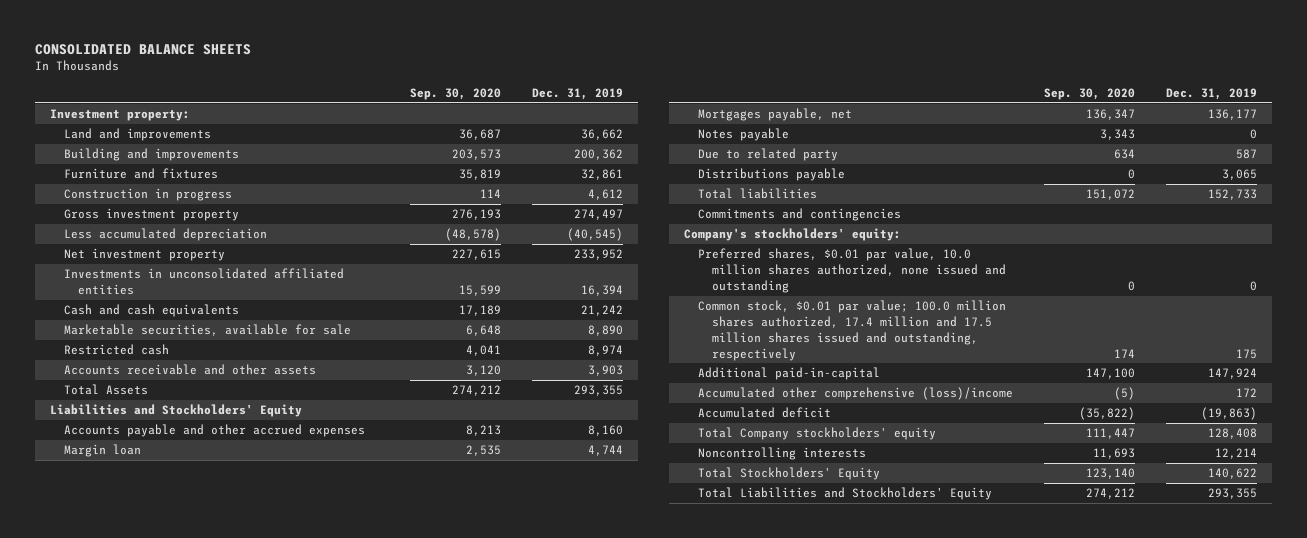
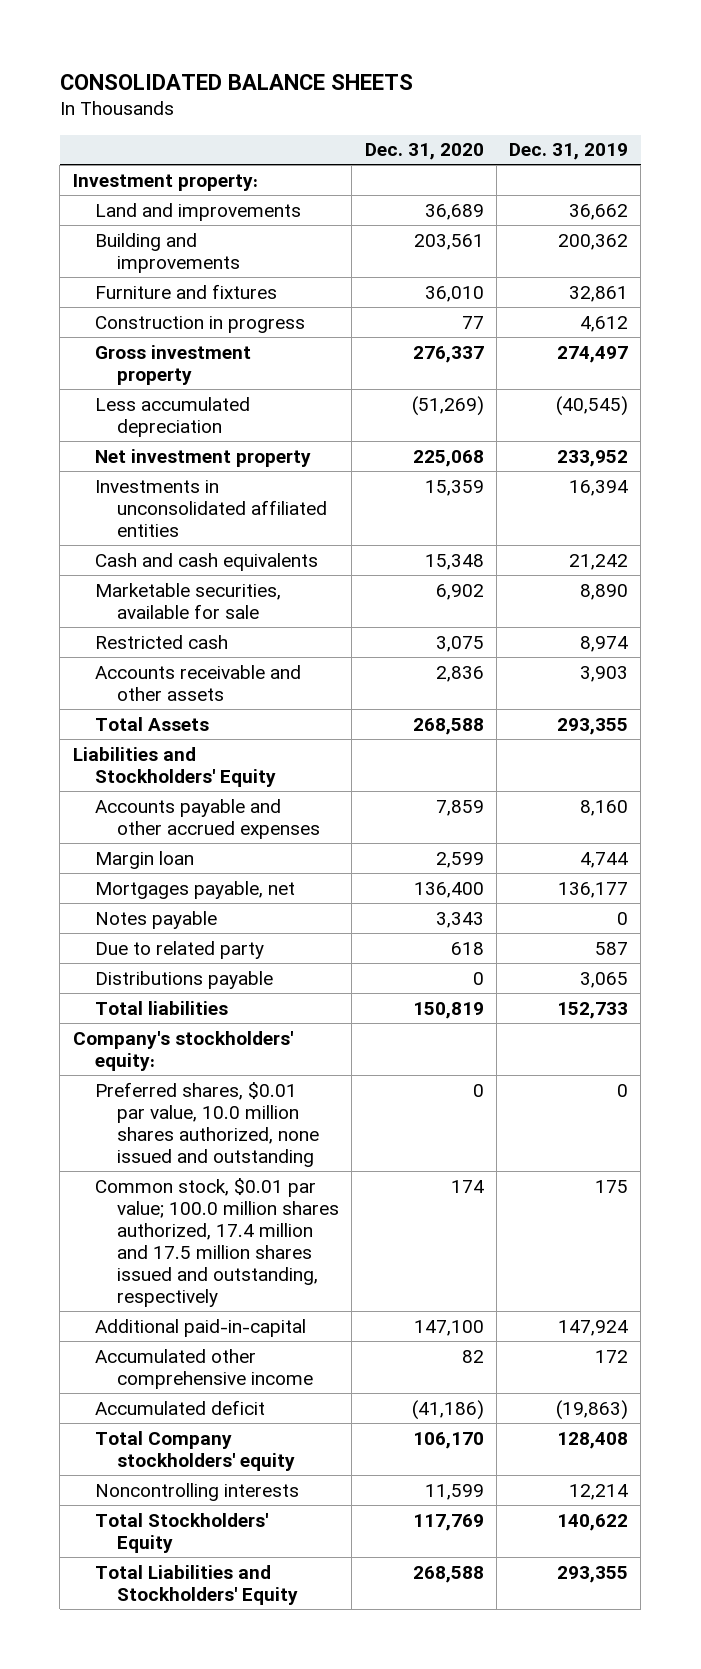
[409,87,501,100] Sep. 30, 2020 -> none
none -> [364,143,484,161] Dec. 31, 2020
[697,208,901,222] Commitments and contingencies -> none
[697,387,1013,401] Accumulated other comprehensive (loss)/income -> [94,1348,314,1389] Accumulated other comprehensive income

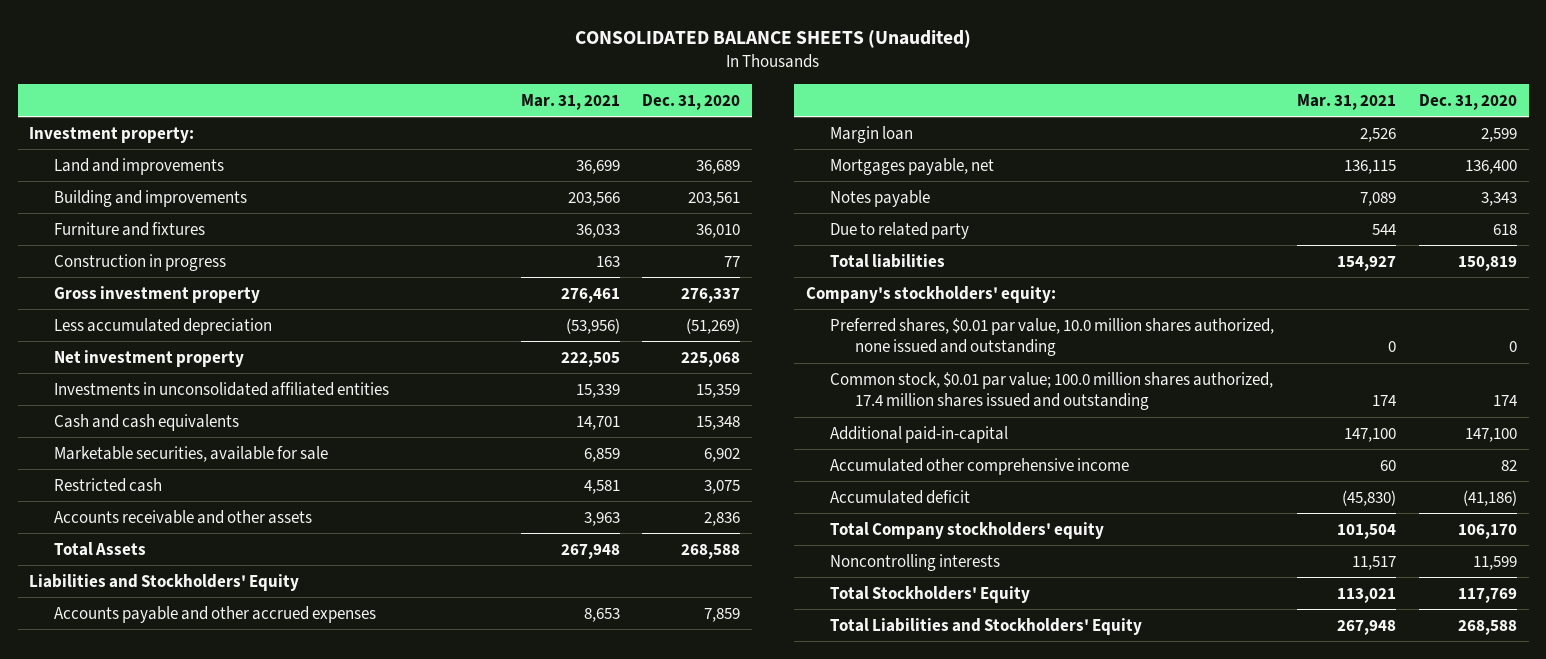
[59,73,413,90] CONSOLIDATED BALANCE SHEETS -> [575,30,972,49] CONSOLIDATED BALANCE SHEETS (Unaudited)
[509,143,629,161] Dec. 31, 2019 -> none
none -> [520,93,620,110] Mar. 31, 2021
[94,970,273,989] Distributions payable -> none
[94,1177,340,1308] Common stock, $0.01 par value; 100.0 million shares authorized, 17.4 million and 17.5 million shares issued and outstanding, respectively -> [830,371,1274,411] Common stock, $0.01 par value; 100.0 million shares authorized, 17.4 million shares issued and outstanding

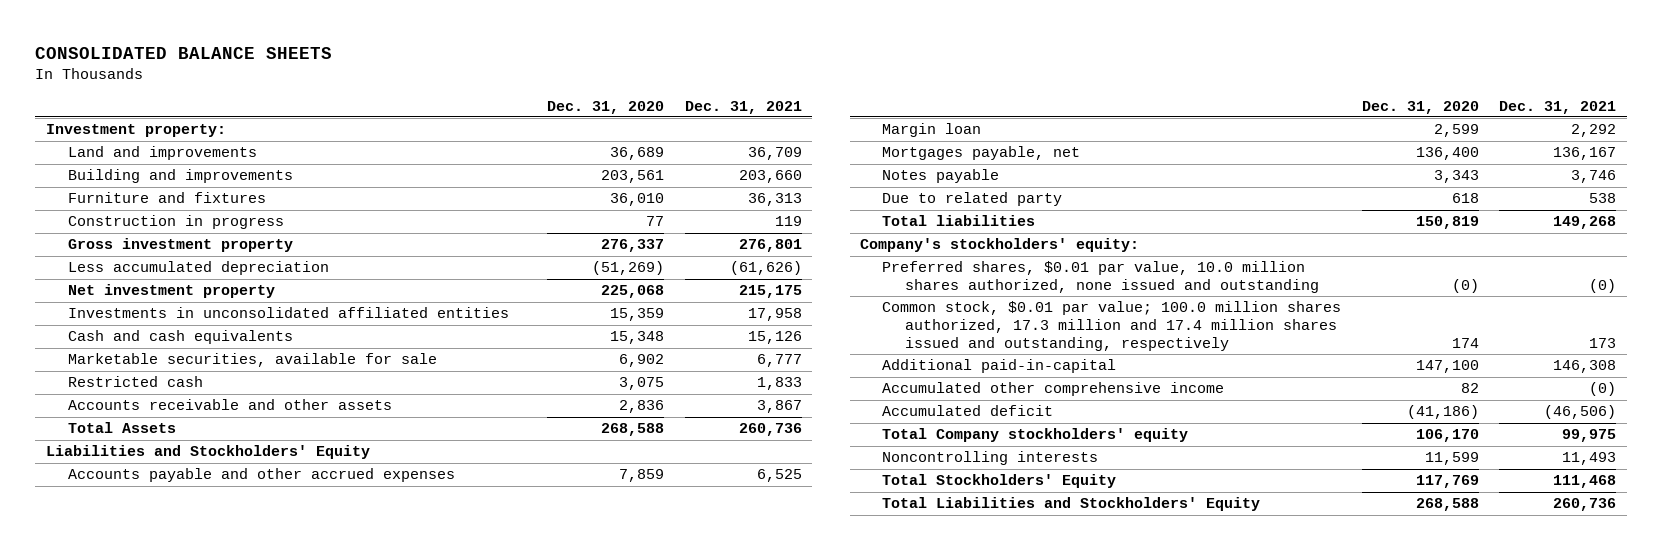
[575,30,972,49] CONSOLIDATED BALANCE SHEETS (Unaudited) -> [35,46,333,59] CONSOLIDATED BALANCE SHEETS
[520,93,620,110] Mar. 31, 2021 -> none
none -> [684,100,802,114] Dec. 31, 2021
[1509,341,1518,353] 0 -> [1451,279,1479,294] (0)
[830,371,1274,411] Common stock, $0.01 par value; 100.0 million shares authorized, 17.4 million shares issued and outstanding -> [882,301,1342,351] Common stock, $0.01 par value; 100.0 million shares authorized, 17.3 million and 17.4 million shares issued and outstanding, respectively

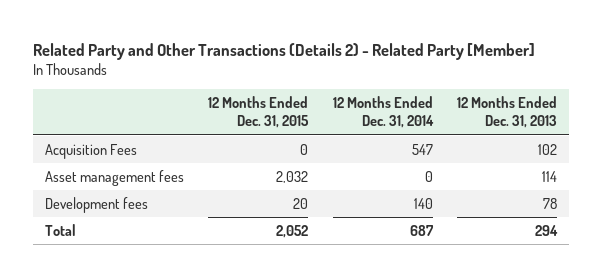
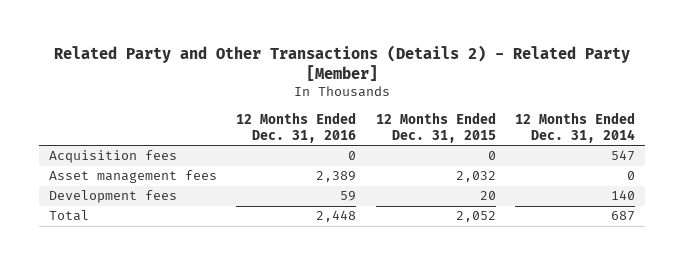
[456,96,557,129] 12 Months Ended Dec. 31, 2013 -> none
none -> [236,111,357,144] 12 Months Ended Dec. 31, 2016
[45,143,138,159] Acquisition Fees -> [49,150,178,164] Acquisition fees

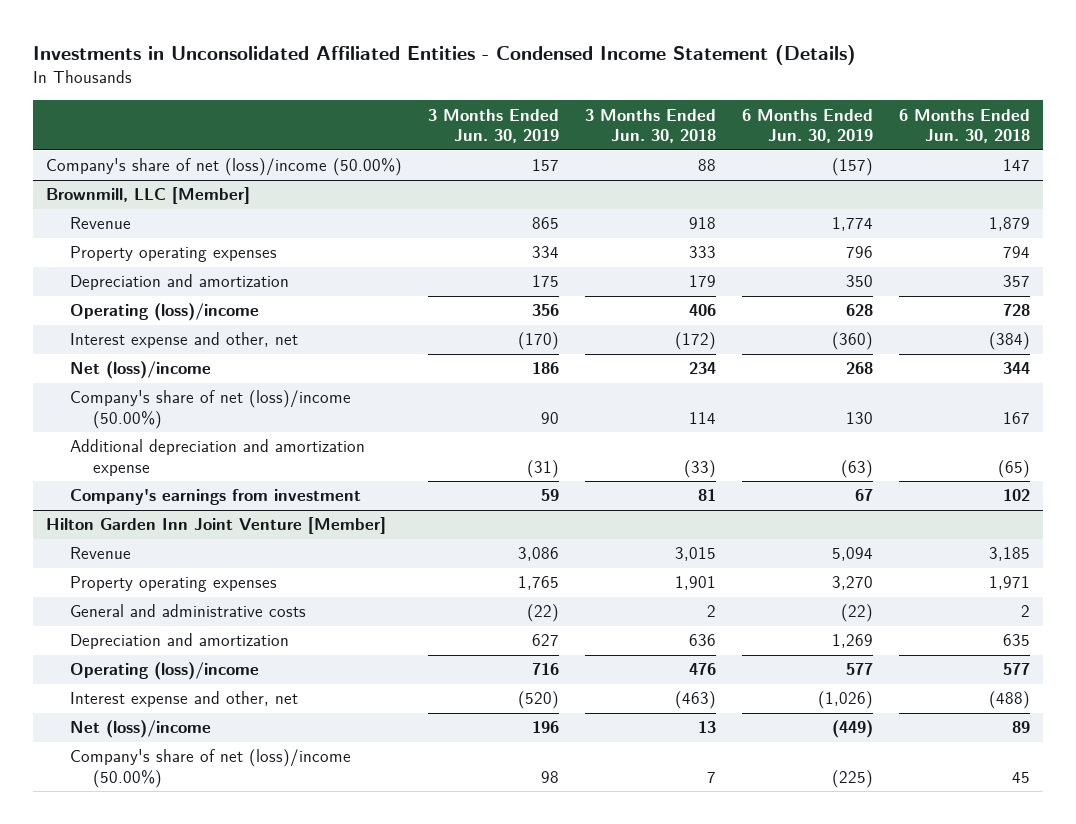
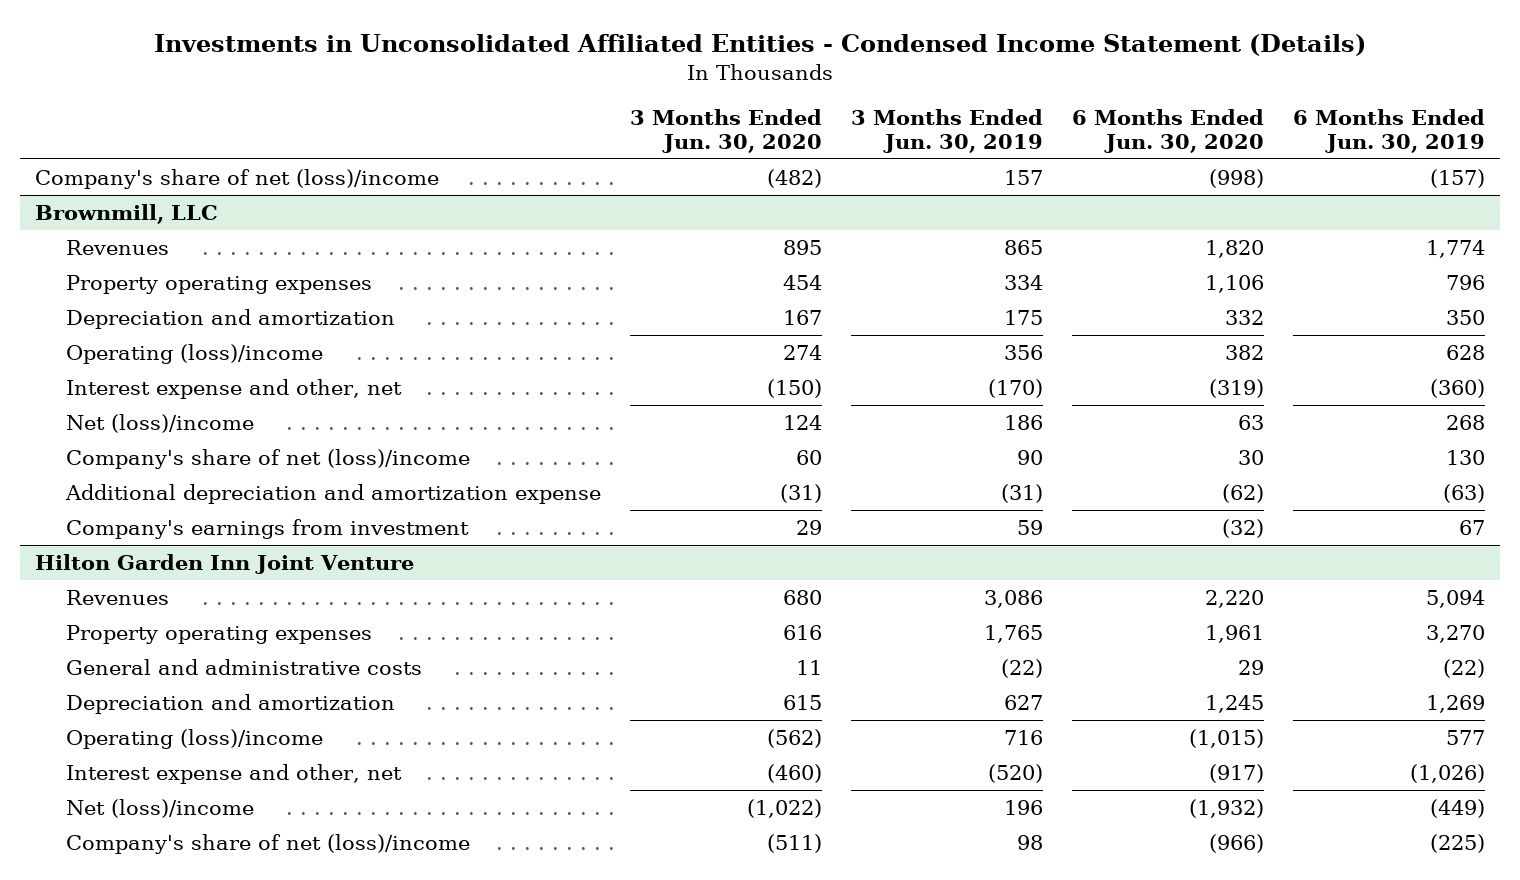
[584,108,716,144] 3 Months Ended Jun. 30, 2018 -> none
[898,108,1030,144] 6 Months Ended Jun. 30, 2018 -> none
none -> [629,108,822,153] 3 Months Ended Jun. 30, 2020
none -> [1071,108,1264,153] 6 Months Ended Jun. 30, 2020
[46,158,403,177] Company's share of net (loss)/income (50.00%) -> [34,168,439,189] Company's share of net (loss)/income
[46,187,251,205] Brownmill, LLC [Member] -> [34,203,218,224] Brownmill, LLC
[69,217,131,230] Revenue -> [65,239,169,255] Revenues
[69,390,351,430] Company's share of net (loss)/income (50.00%) -> [65,448,470,469] Company's share of net (loss)/income
[46,517,387,535] Hilton Garden Inn Joint Venture [Member] -> [34,553,414,574] Hilton Garden Inn Joint Venture
[69,547,131,560] Revenue -> [65,589,169,605] Revenues
[69,749,351,789] Company's share of net (loss)/income (50.00%) -> [65,833,470,854] Company's share of net (loss)/income

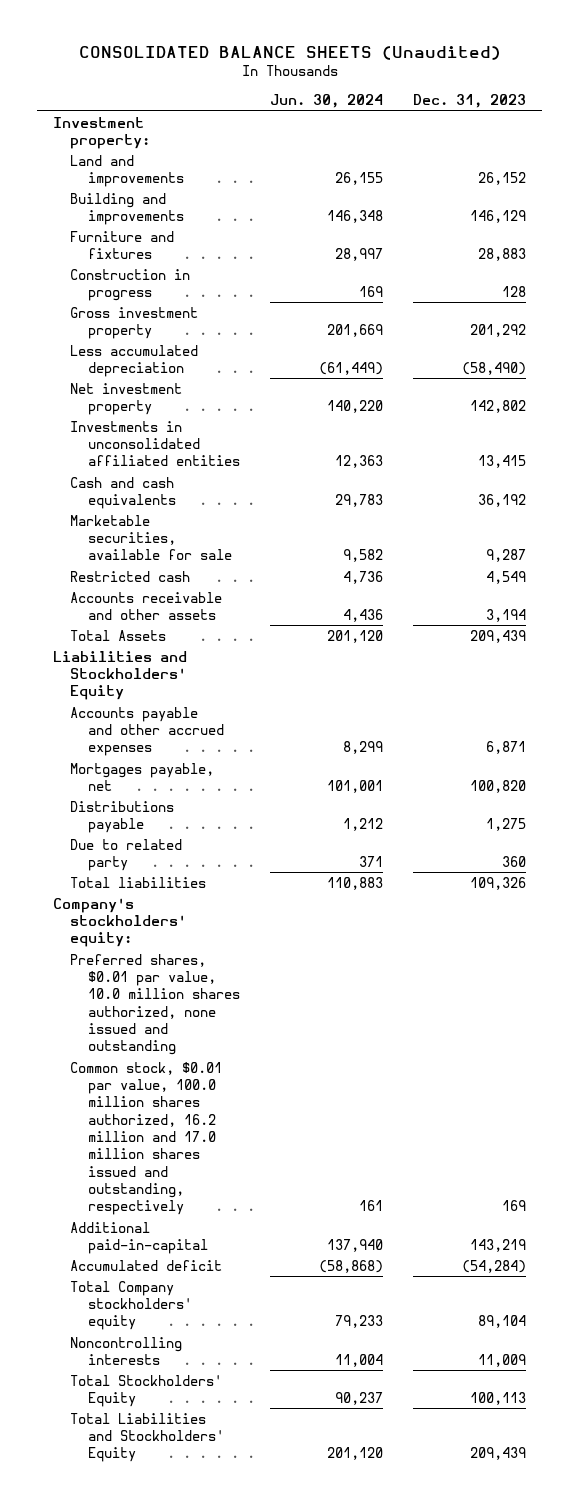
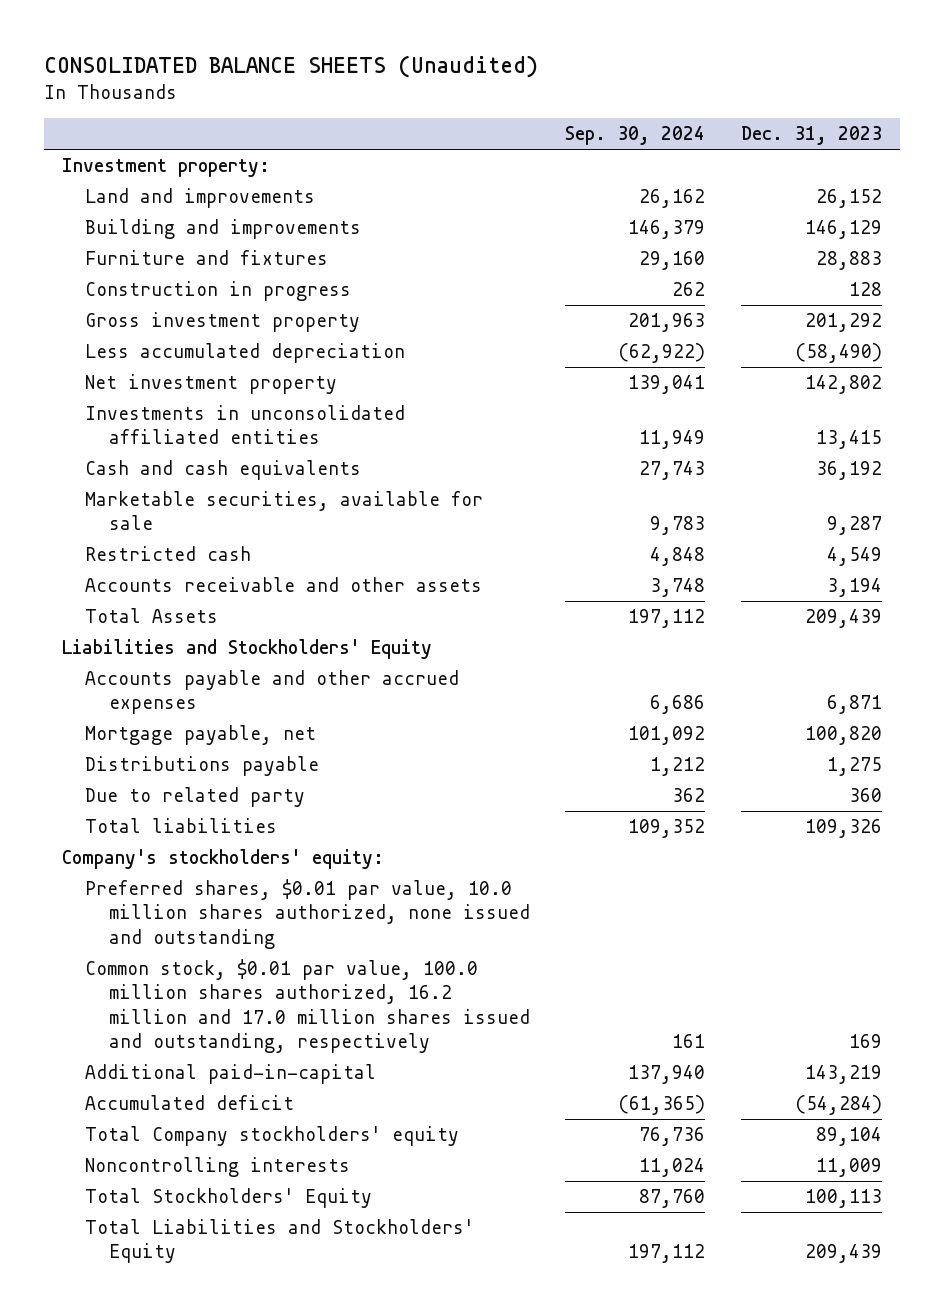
[270,94,384,109] Jun. 30, 2024 -> none
none -> [565,126,706,146] Sep. 30, 2024
[70,762,215,791] Mortgages payable, net -> [85,725,317,746] Mortgage payable, net

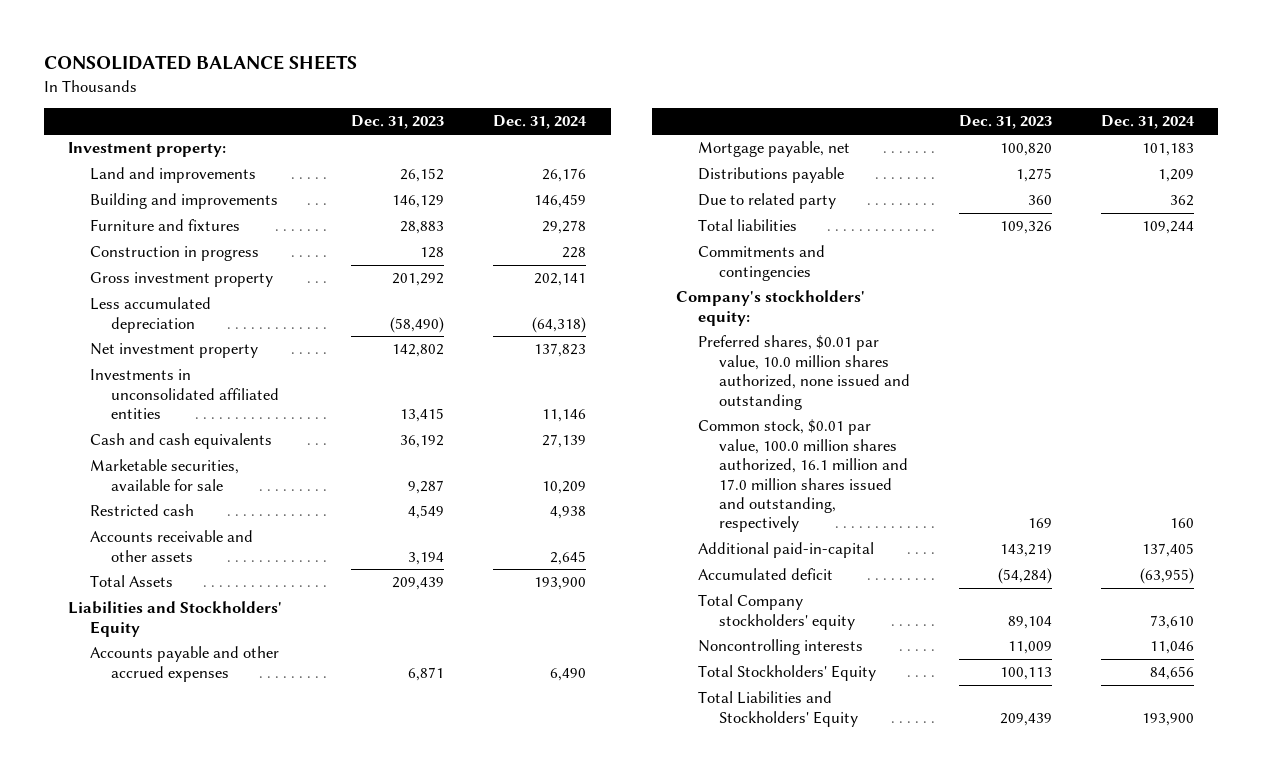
[43,55,538,79] CONSOLIDATED BALANCE SHEETS (Unaudited) -> [43,55,357,71] CONSOLIDATED BALANCE SHEETS
[565,126,706,146] Sep. 30, 2024 -> none
none -> [493,115,588,130] Dec. 31, 2024
none -> [697,245,825,281] Commitments and contingencies
[85,959,531,1054] Common stock, $0.01 par value, 100.0 million shares authorized, 16.2 million and 17.0 million shares issued and outstanding, respectively -> [697,419,909,533] Common stock, $0.01 par value, 100.0 million shares authorized, 16.1 million and 17.0 million shares issued and outstanding, respectively

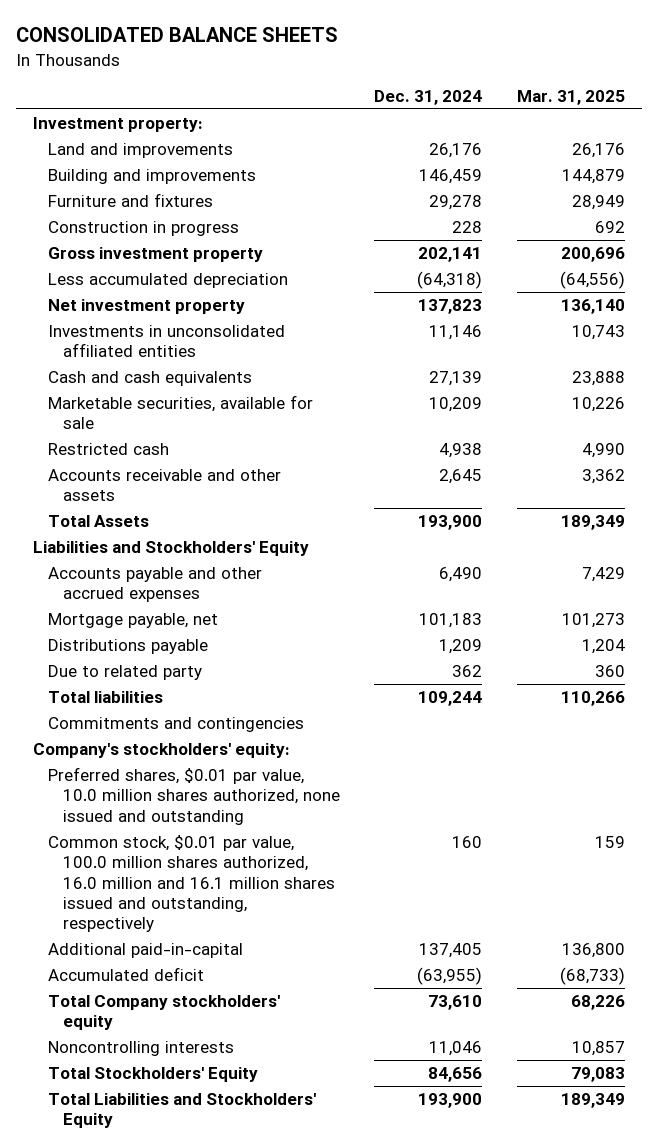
[351,115,445,130] Dec. 31, 2023 -> none
none -> [516,89,625,105] Mar. 31, 2025
[697,419,909,533] Common stock, $0.01 par value, 100.0 million shares authorized, 16.1 million and 17.0 million shares issued and outstanding, respectively -> [47,835,335,933] Common stock, $0.01 par value, 100.0 million shares authorized, 16.0 million and 16.1 million shares issued and outstanding, respectively

